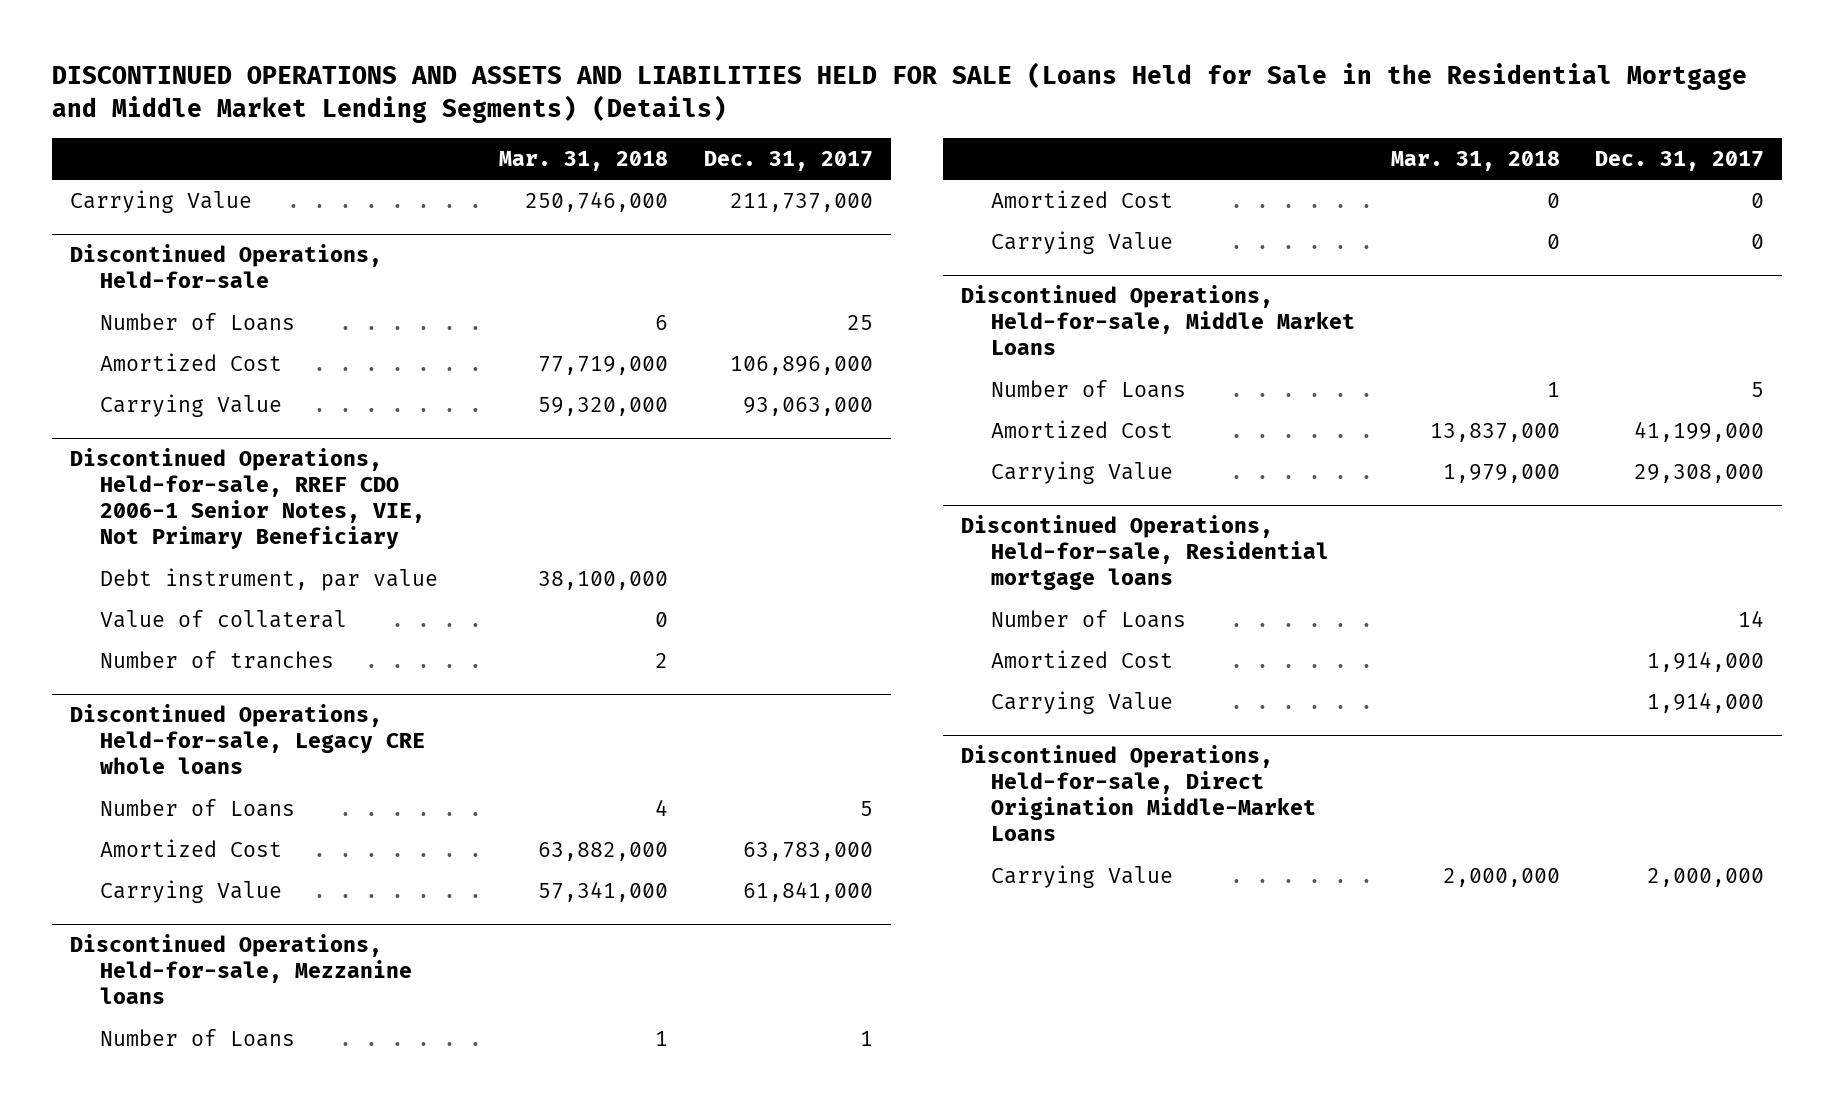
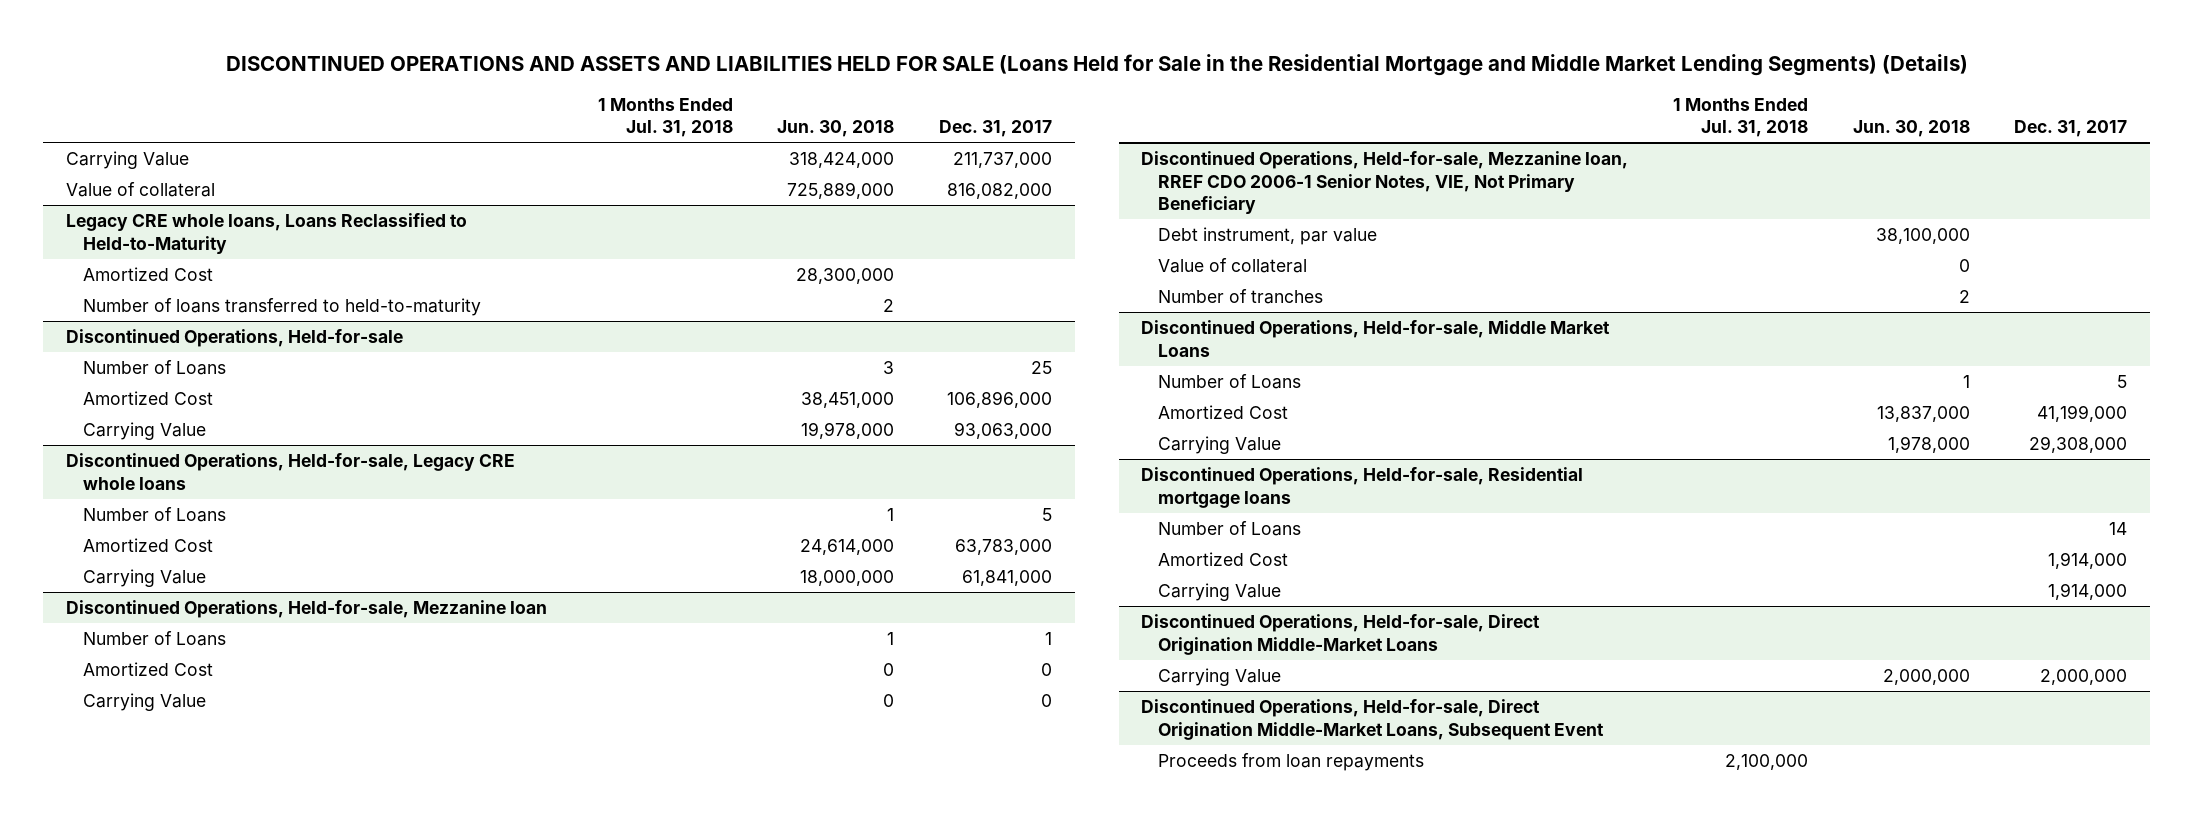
[499,150,669,171] Mar. 31, 2018 -> none
none -> [597,97,733,138] 1 Months Ended Jul. 31, 2018
none -> [777,120,895,138] Jun. 30, 2018
none -> [65,182,215,198] Value of collateral
none -> [65,213,467,254] Legacy CRE whole loans, Loans Reclassified to Held-to-Maturity
none -> [83,267,214,282] Amortized Cost
none -> [83,298,482,317] Number of loans transferred to held-to-maturity
[69,448,425,550] Discontinued Operations, Held-for-sale, RREF CDO 2006-1 Senior Notes, VIE, Not Primary Beneficiary -> none
[99,568,438,592] Debt instrument, par value -> none
[99,610,347,629] Value of collateral -> none
[99,651,334,670] Number of tranches -> none
[69,934,412,1005] Discontinued Operations, Held-for-sale, Mezzanine loans -> [65,600,547,619] Discontinued Operations, Held-for-sale, Mezzanine loan
none -> [1141,151,1629,215] Discontinued Operations, Held-for-sale, Mezzanine loan, RREF CDO 2006-1 Senior Notes, VIE, Not Primary Beneficiary
none -> [1158,227,1378,246] Debt instrument, par value
none -> [1158,258,1308,274] Value of collateral
none -> [1158,289,1324,305] Number of tranches
none -> [1141,699,1605,740] Discontinued Operations, Held-for-sale, Direct Origination Middle-Market Loans, Subsequent Event
none -> [1158,753,1425,772] Proceeds from loan repayments

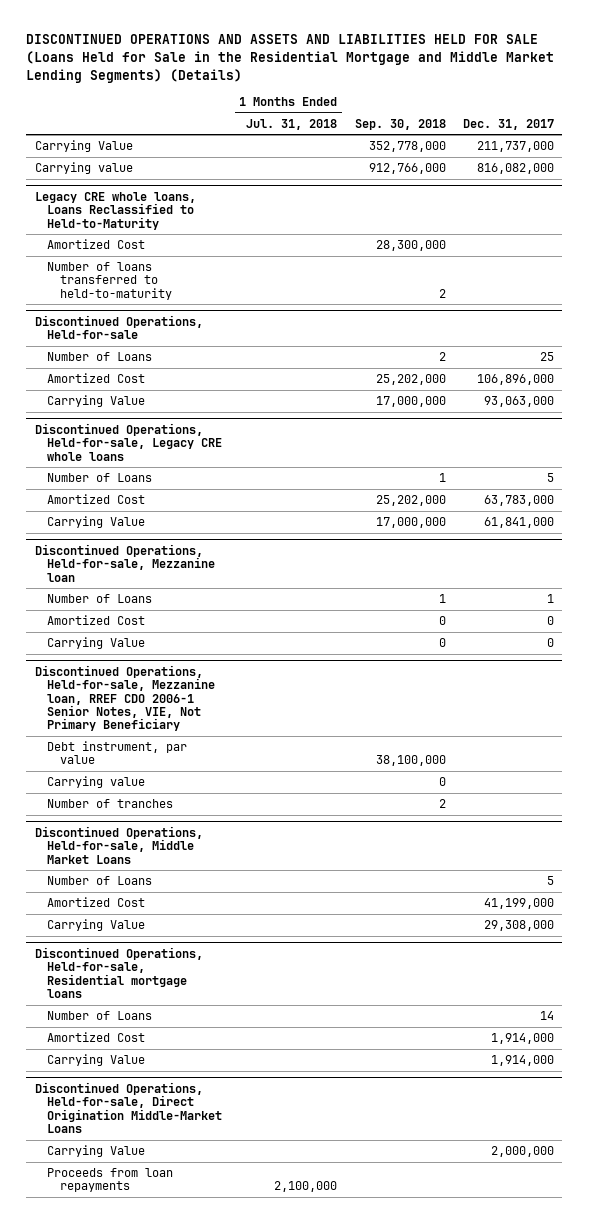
[777,120,895,138] Jun. 30, 2018 -> none
none -> [354,118,446,130] Sep. 30, 2018
[65,182,215,198] Value of collateral -> [34,161,133,174] Carrying value
[1158,258,1308,274] Value of collateral -> [47,775,146,788] Carrying value
[1141,699,1605,740] Discontinued Operations, Held-for-sale, Direct Origination Middle-Market Loans, Subsequent Event -> none

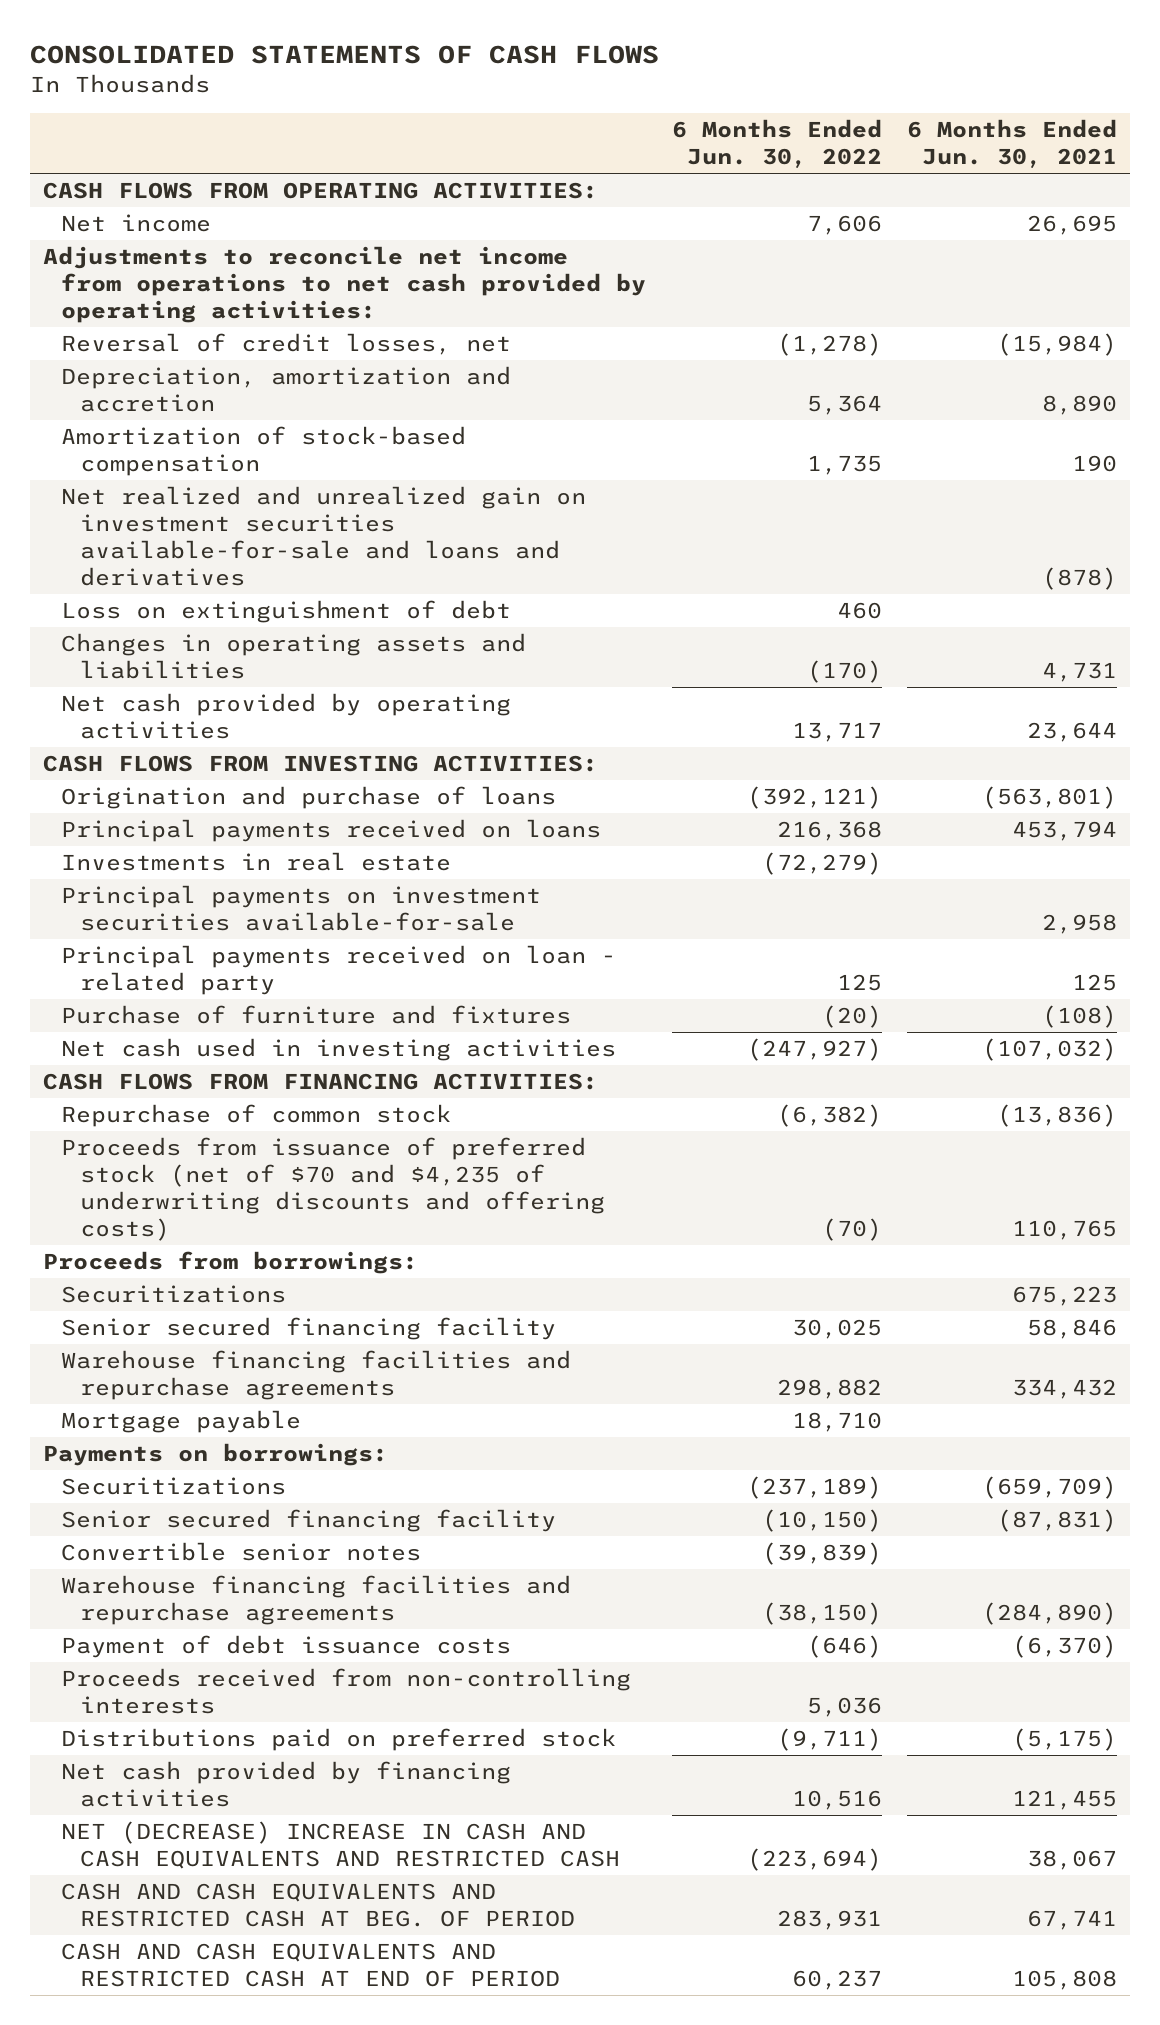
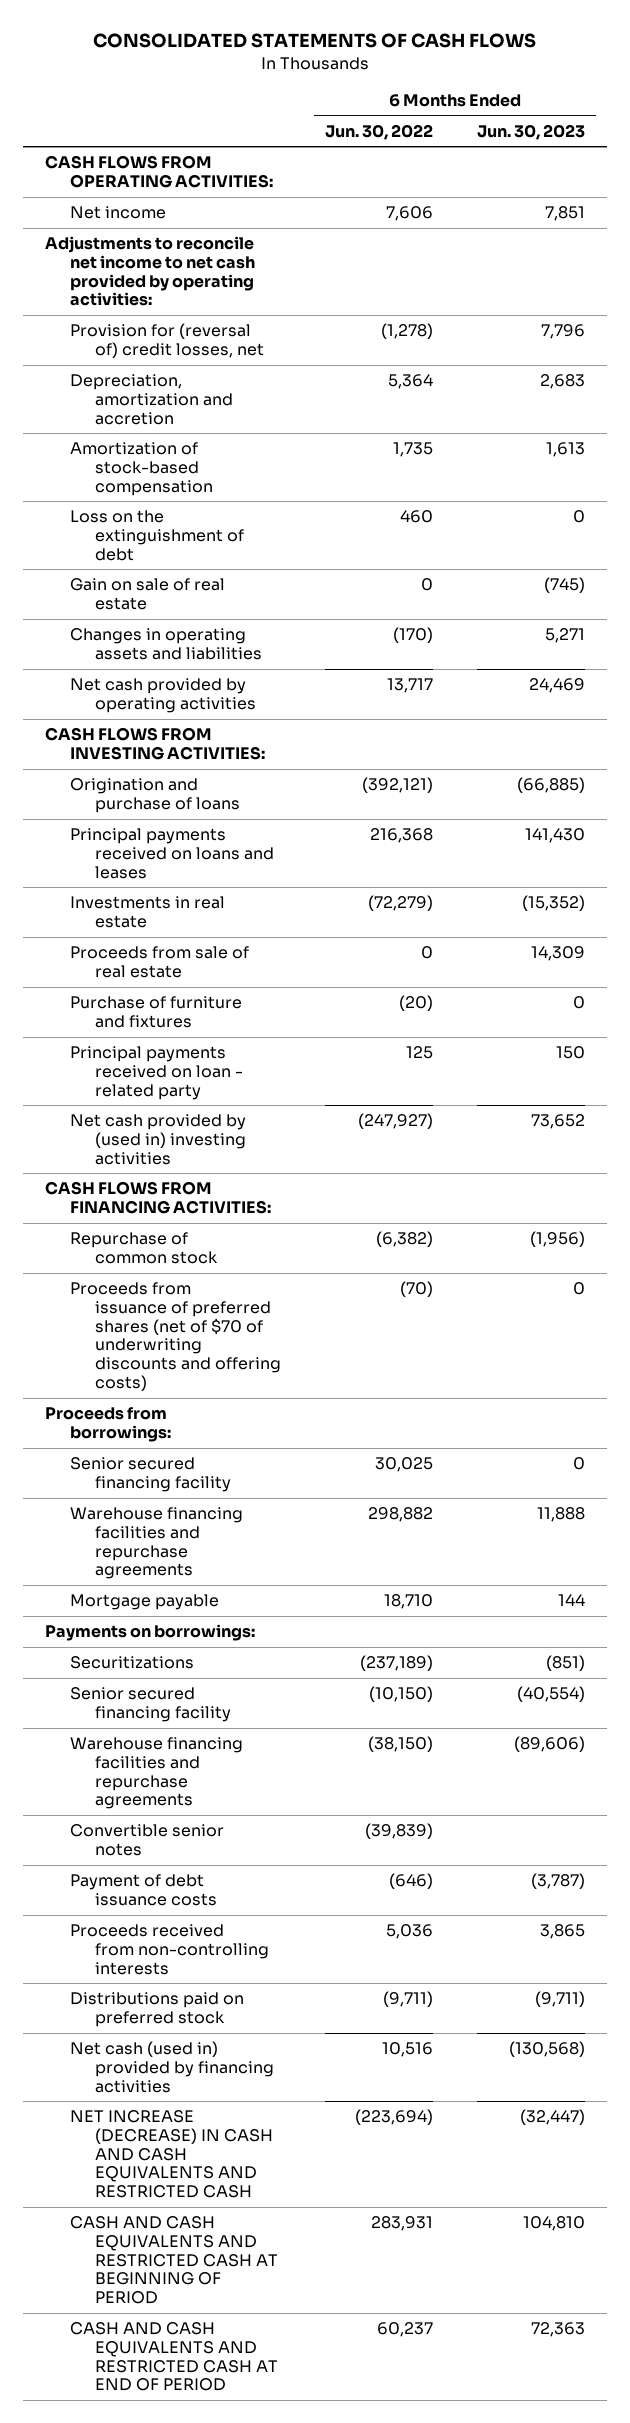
[907,119,1118,169] 6 Months Ended Jun. 30, 2021 -> none
none -> [477,123,586,140] Jun. 30, 2023
[42,245,647,324] Adjustments to reconcile net income from operations to net cash provided by operating activities: -> [45,236,255,307] Adjustments to reconcile net income to net cash provided by operating activities:
[61,332,512,355] Reversal of credit losses, net -> [69,323,264,358] Provision for (reversal of) credit losses, net
[61,485,587,587] Net realized and unrealized gain on investment securities available-for-sale and loans and derivatives -> none
[61,599,512,623] Loss on extinguishment of debt -> [69,510,244,561] Loss on the extinguishment of debt
none -> [69,578,225,610] Gain on sale of real estate
[61,818,602,842] Principal payments received on loans -> [69,828,274,879] Principal payments received on loans and leases
[61,884,542,931] Principal payments on investment securities available-for-sale -> none
none -> [69,946,249,978] Proceeds from sale of real estate
[61,944,617,995] Principal payments received on loan - related party -> [69,1046,243,1100] Principal payments received on loan - related party
[61,1037,617,1061] Net cash used in investing activities -> [69,1114,246,1165] Net cash provided by (used in) investing activities
[61,1136,606,1242] Proceeds from issuance of preferred stock (net of $70 and $4,235 of underwriting discounts and offering costs) -> [69,1282,281,1391] Proceeds from issuance of preferred shares (net of $70 of underwriting discounts and offering costs)
[61,1284,287,1303] Securitizations -> none
[61,1541,422,1561] Convertible senior notes -> [69,1824,224,1856] Convertible senior notes
[61,1760,512,1807] Net cash provided by financing activities -> [69,2041,274,2093] Net cash (used in) provided by financing activities
[61,1820,621,1869] NET (DECREASE) INCREASE IN CASH AND CASH EQUIVALENTS AND RESTRICTED CASH -> [69,2110,273,2199] NET INCREASE (DECREASE) IN CASH AND CASH EQUIVALENTS AND RESTRICTED CASH
[61,1882,576,1927] CASH AND CASH EQUIVALENTS AND RESTRICTED CASH AT BEG. OF PERIOD -> [69,2216,278,2305] CASH AND CASH EQUIVALENTS AND RESTRICTED CASH AT BEGINNING OF PERIOD

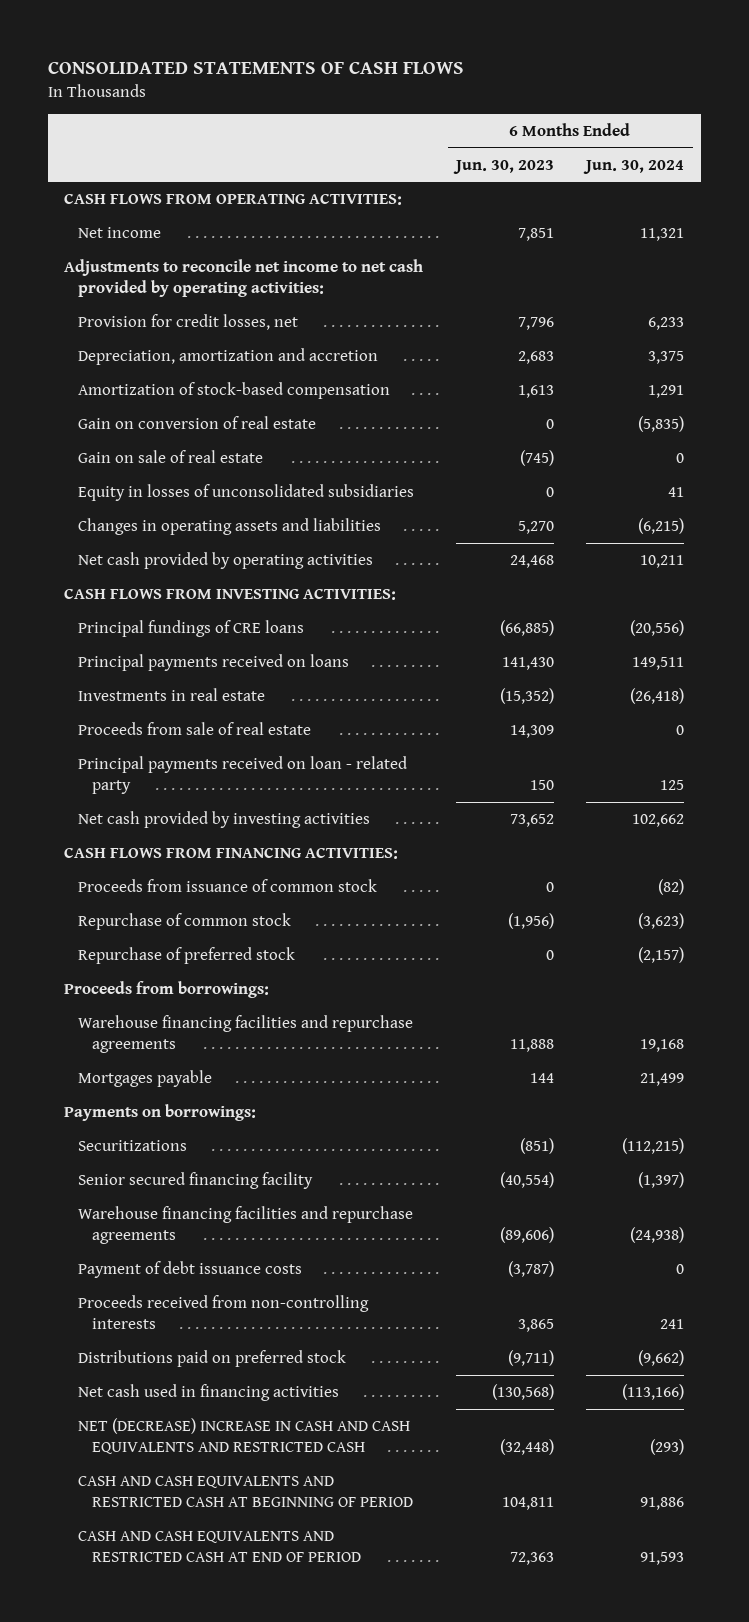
[324,123,433,140] Jun. 30, 2022 -> none
none -> [583,159,685,174] Jun. 30, 2024
[69,323,264,358] Provision for (reversal of) credit losses, net -> [78,314,299,331] Provision for credit losses, net
[69,510,244,561] Loss on the extinguishment of debt -> none
none -> [78,416,317,430] Gain on conversion of real estate
none -> [78,484,415,502] Equity in losses of unconsolidated subsidiaries
[545,628,586,644] 5,271 -> [517,521,554,535] 5,270
[529,678,586,694] 24,469 -> [509,555,554,569] 24,468
[69,778,240,813] Origination and purchase of loans -> [78,620,305,638] Principal fundings of CRE loans
[69,828,274,879] Principal payments received on loans and leases -> [78,654,350,672] Principal payments received on loans
[69,996,242,1028] Purchase of furniture and fixtures -> none
[69,1114,246,1165] Net cash provided by (used in) investing activities -> [78,811,371,829] Net cash provided by investing activities
none -> [78,879,378,893] Proceeds from issuance of common stock
[69,1282,281,1391] Proceeds from issuance of preferred shares (net of $70 of underwriting discounts and offering costs) -> none
none -> [78,947,296,965] Repurchase of preferred stock
[69,1457,231,1492] Senior secured financing facility -> none
[69,1594,219,1611] Mortgage payable -> [78,1070,213,1088] Mortgages payable
[69,1824,224,1856] Convertible senior notes -> none
[69,2041,274,2093] Net cash (used in) provided by financing activities -> [78,1384,340,1402] Net cash used in financing activities
[69,2110,273,2199] NET INCREASE (DECREASE) IN CASH AND CASH EQUIVALENTS AND RESTRICTED CASH -> [78,1418,411,1455] NET (DECREASE) INCREASE IN CASH AND CASH EQUIVALENTS AND RESTRICTED CASH
[520,2109,586,2126] (32,447) -> [499,1439,554,1456] (32,448)
[523,2216,586,2232] 104,810 -> [501,1497,554,1511] 104,811

